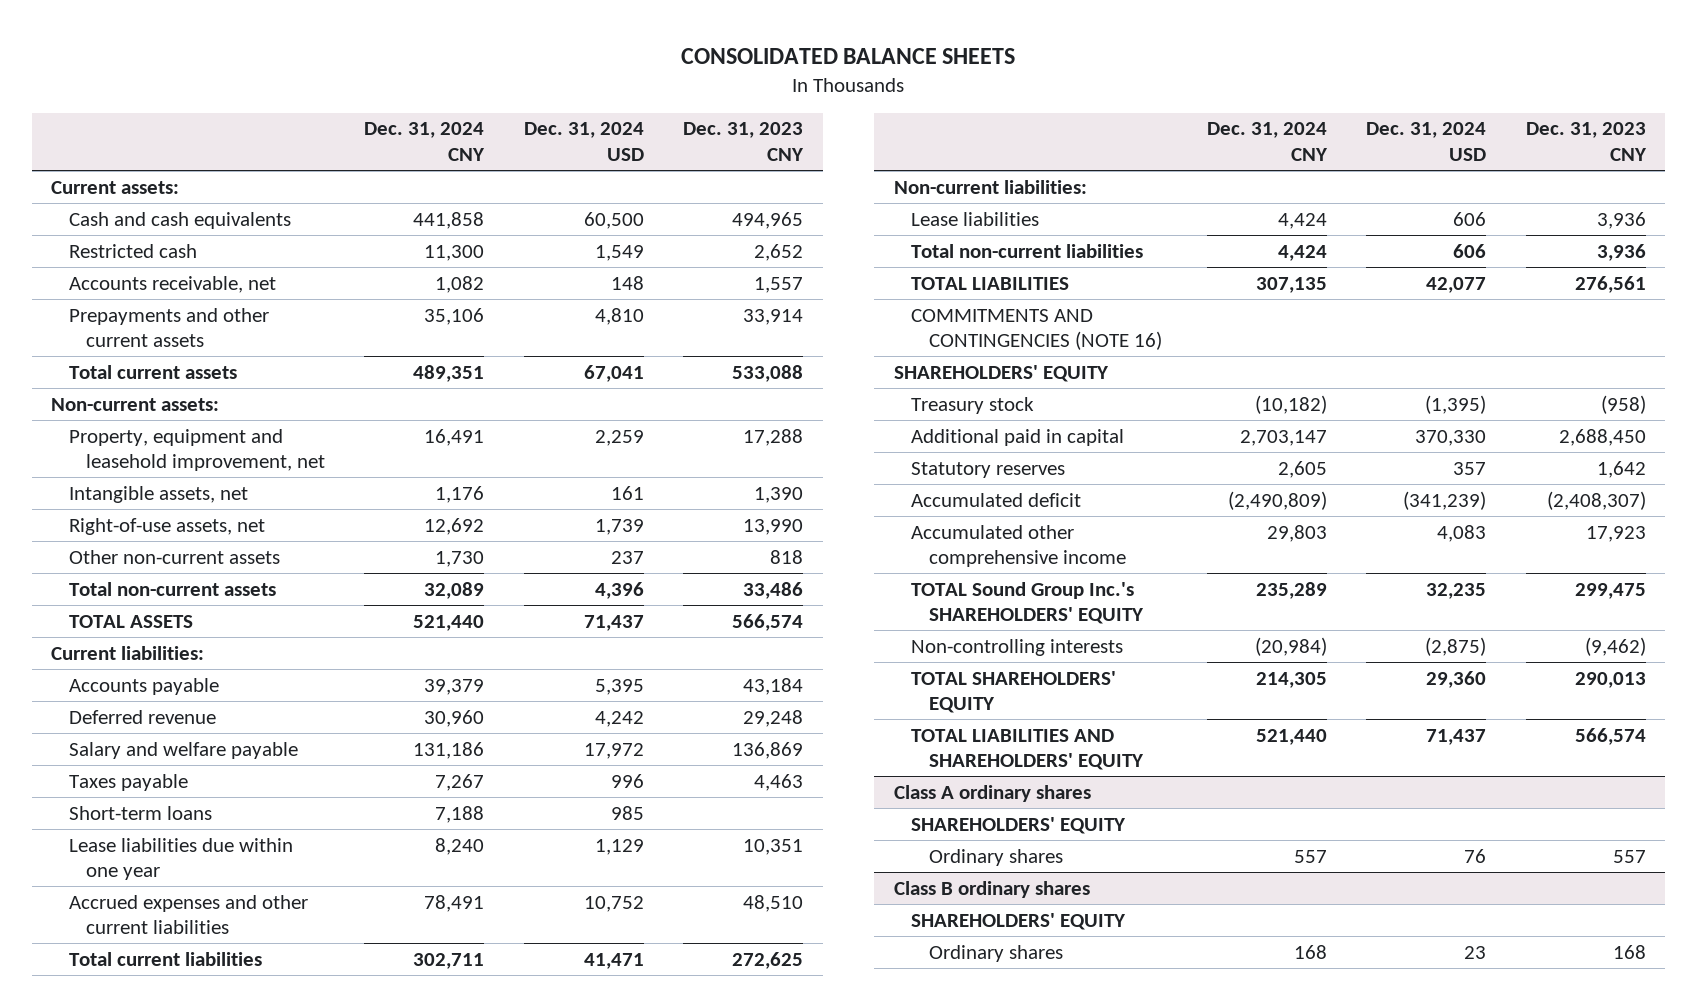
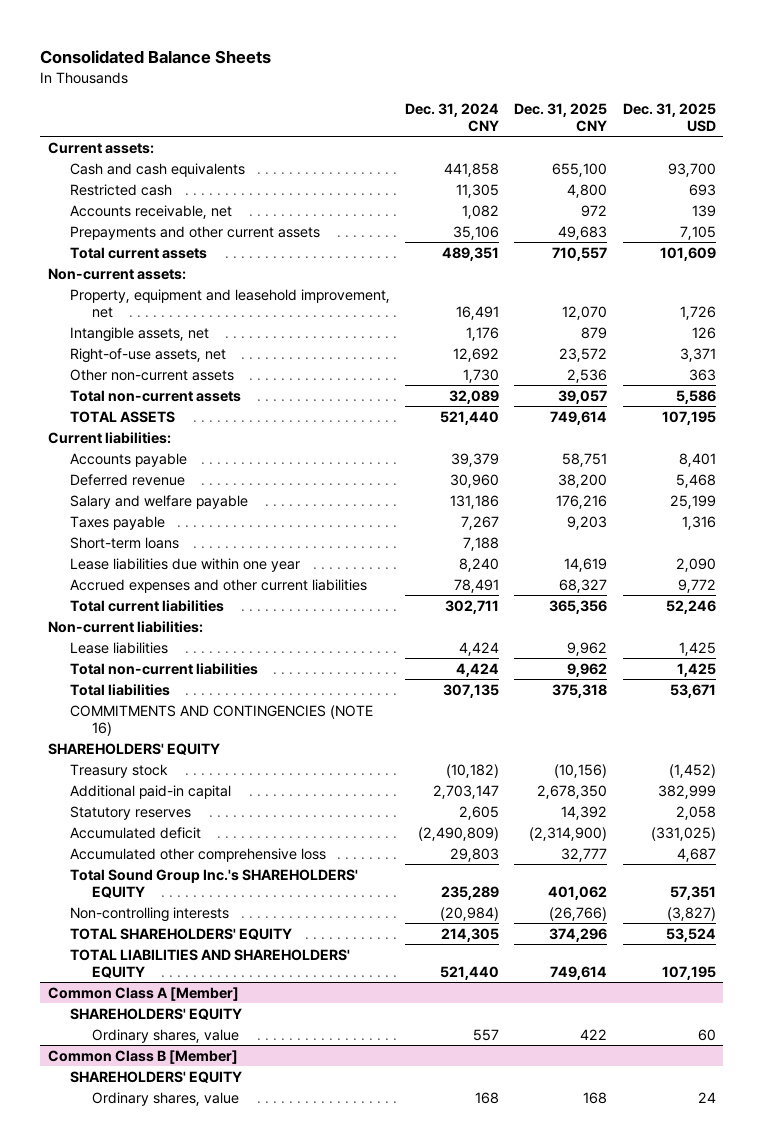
[681,47,1016,64] CONSOLIDATED BALANCE SHEETS -> [40,50,272,65] Consolidated Balance Sheets
[523,122,644,161] Dec. 31, 2024 USD -> none
[682,122,804,161] Dec. 31, 2023 CNY -> none
none -> [514,102,608,132] Dec. 31, 2025 CNY
none -> [622,102,716,132] Dec. 31, 2025 USD
[424,244,485,261] 11,300 -> [456,183,500,198] 11,305
[911,276,1070,290] TOTAL LIABILITIES -> [69,683,170,696] Total liabilities
[911,428,1125,446] Additional paid in capital -> [69,784,231,799] Additional paid-in capital
[911,524,1126,568] Accumulated other comprehensive income -> [69,847,326,862] Accumulated other comprehensive loss
[911,581,1144,625] TOTAL Sound Group Inc.'s SHAREHOLDERS' EQUITY -> [69,868,358,898] Total Sound Group Inc.'s SHAREHOLDERS' EQUITY
[894,784,1092,802] Class A ordinary shares -> [48,986,240,1001] Common Class A [Member]
[928,848,1063,866] Ordinary shares -> [91,1028,239,1043] Ordinary shares, value
[894,880,1091,898] Class B ordinary shares -> [48,1049,239,1064] Common Class B [Member]
[928,944,1063,962] Ordinary shares -> [91,1091,239,1106] Ordinary shares, value

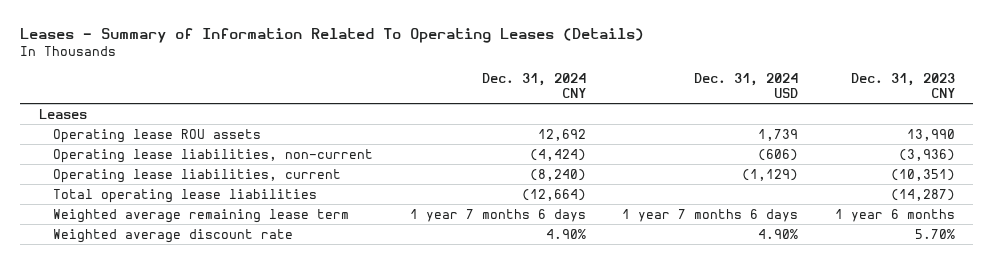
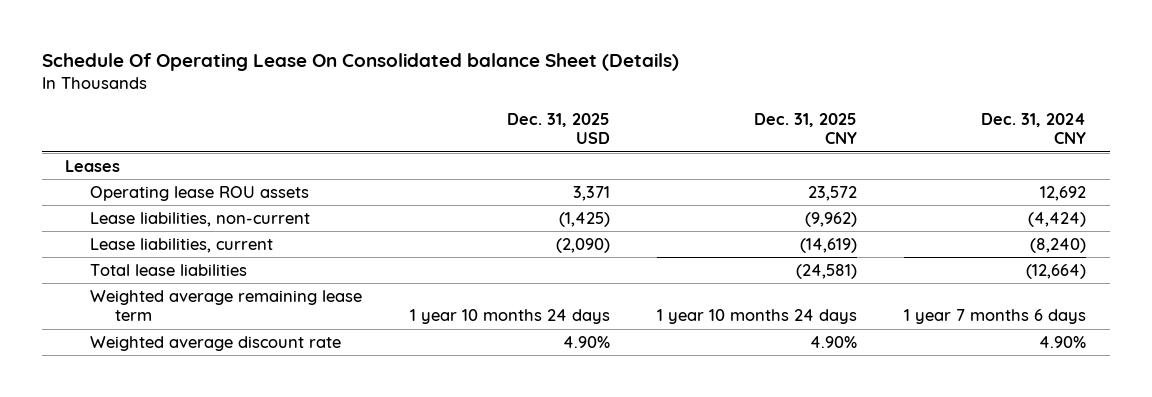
[20,28,645,44] Leases - Summary of Information Related To Operating Leases (Details) -> [41,53,679,72] Schedule Of Operating Lease On Consolidated balance Sheet (Details)
[694,73,799,98] Dec. 31, 2024 USD -> none
[850,73,955,98] Dec. 31, 2023 CNY -> none
none -> [506,112,610,145] Dec. 31, 2025 USD
none -> [754,112,858,145] Dec. 31, 2025 CNY
[53,148,374,163] Operating lease liabilities, non-current -> [90,211,311,227] Lease liabilities, non-current
[53,168,342,183] Operating lease liabilities, current -> [90,237,274,253] Lease liabilities, current
[53,188,318,203] Total operating lease liabilities -> [90,263,248,276] Total lease liabilities

